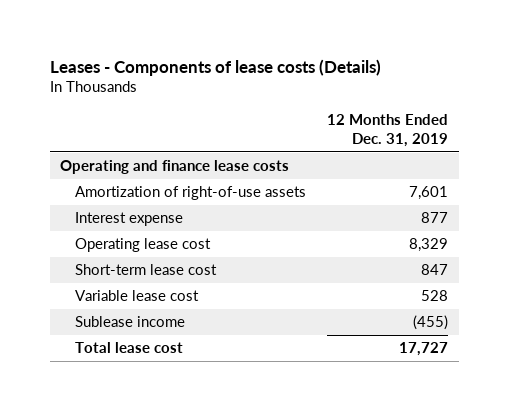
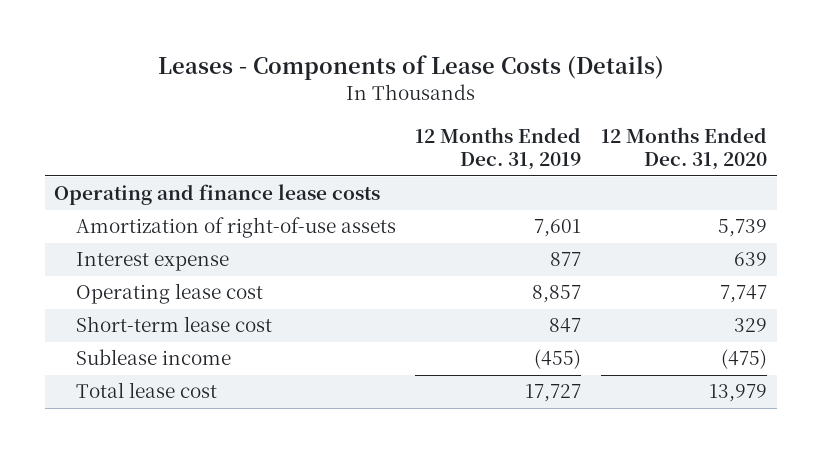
[50,58,382,76] Leases - Components of lease costs (Details) -> [157,55,664,81] Leases - Components of Lease Costs (Details)
none -> [600,126,767,171] 12 Months Ended Dec. 31, 2020
[409,238,449,253] 8,329 -> [532,285,582,304] 8,857
[75,290,200,302] Variable lease cost -> none

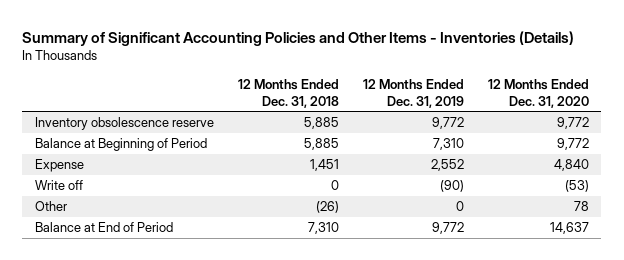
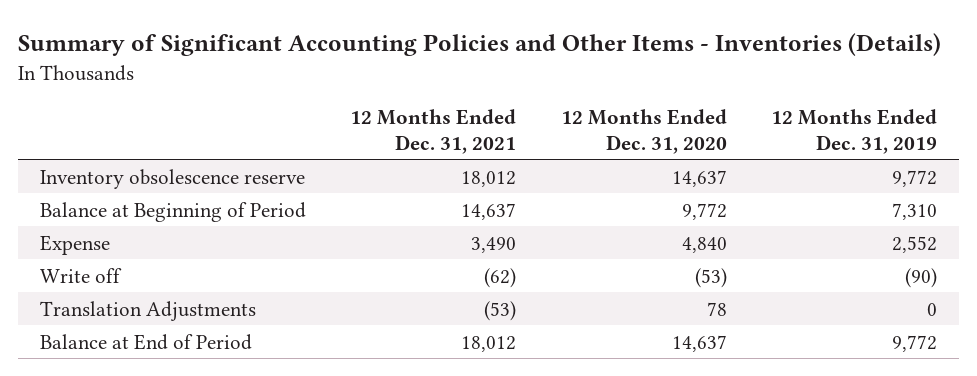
[237,78,339,108] 12 Months Ended Dec. 31, 2018 -> none
none -> [350,109,517,154] 12 Months Ended Dec. 31, 2021
[557,117,590,130] 9,772 -> [671,169,727,187] 14,637
[34,201,67,212] Other -> none
none -> [40,300,257,321] Translation Adjustments

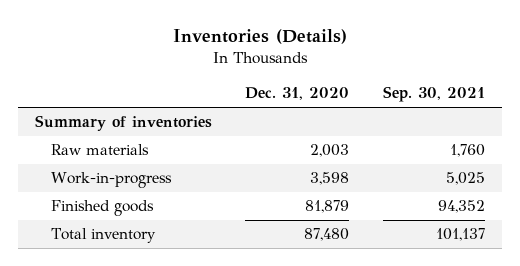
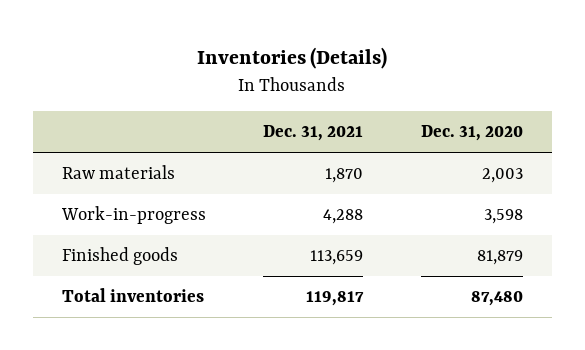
[382,86,485,103] Sep. 30, 2021 -> none
none -> [263,125,364,142] Dec. 31, 2021
[34,115,212,132] Summary of inventories -> none
[51,228,157,244] Total inventory -> [61,288,204,303] Total inventories

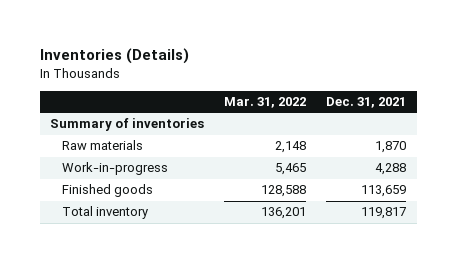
[421,125,524,142] Dec. 31, 2020 -> none
none -> [224,97,307,109] Mar. 31, 2022
none -> [49,118,204,132] Summary of inventories
[61,288,204,303] Total inventories -> [61,206,148,220] Total inventory

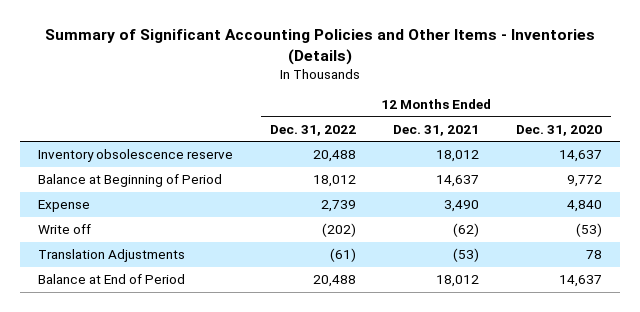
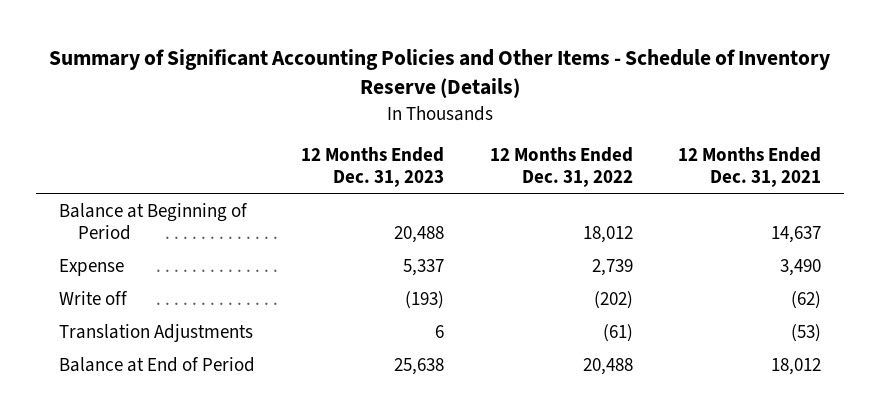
[44,29,595,65] Summary of Significant Accounting Policies and Other Items - Inventories (Details) -> [49,49,831,99] Summary of Significant Accounting Policies and Other Items - Schedule of Inventory Reserve (Details)
[515,124,602,136] Dec. 31, 2020 -> none
none -> [300,147,444,188] 12 Months Ended Dec. 31, 2023
[38,148,234,162] Inventory obsolescence reserve -> none

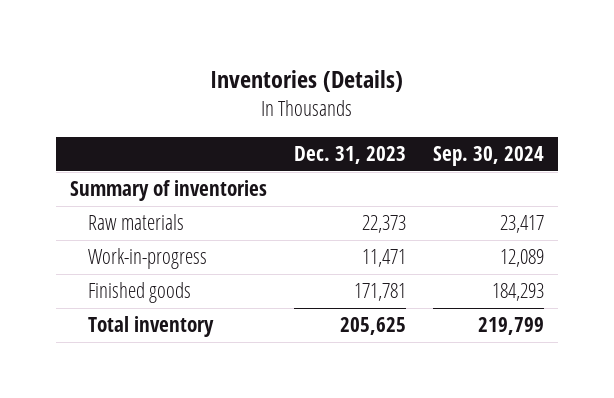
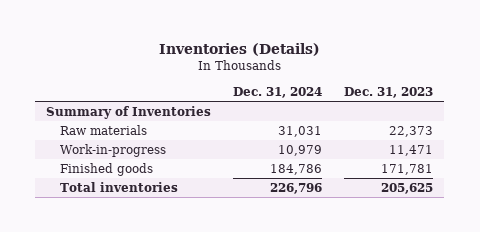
[433,145,545,166] Sep. 30, 2024 -> none
none -> [233,86,323,98] Dec. 31, 2024
[69,180,267,202] Summary of inventories -> [46,105,212,119] Summary of Inventories
[87,316,214,338] Total inventory -> [59,181,178,192] Total inventories

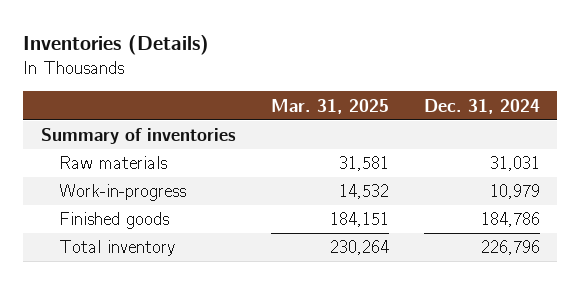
[344,86,434,98] Dec. 31, 2023 -> none
none -> [270,98,389,114] Mar. 31, 2025
[46,105,212,119] Summary of Inventories -> [40,128,236,145] Summary of inventories
[59,181,178,192] Total inventories -> [59,240,176,257] Total inventory

